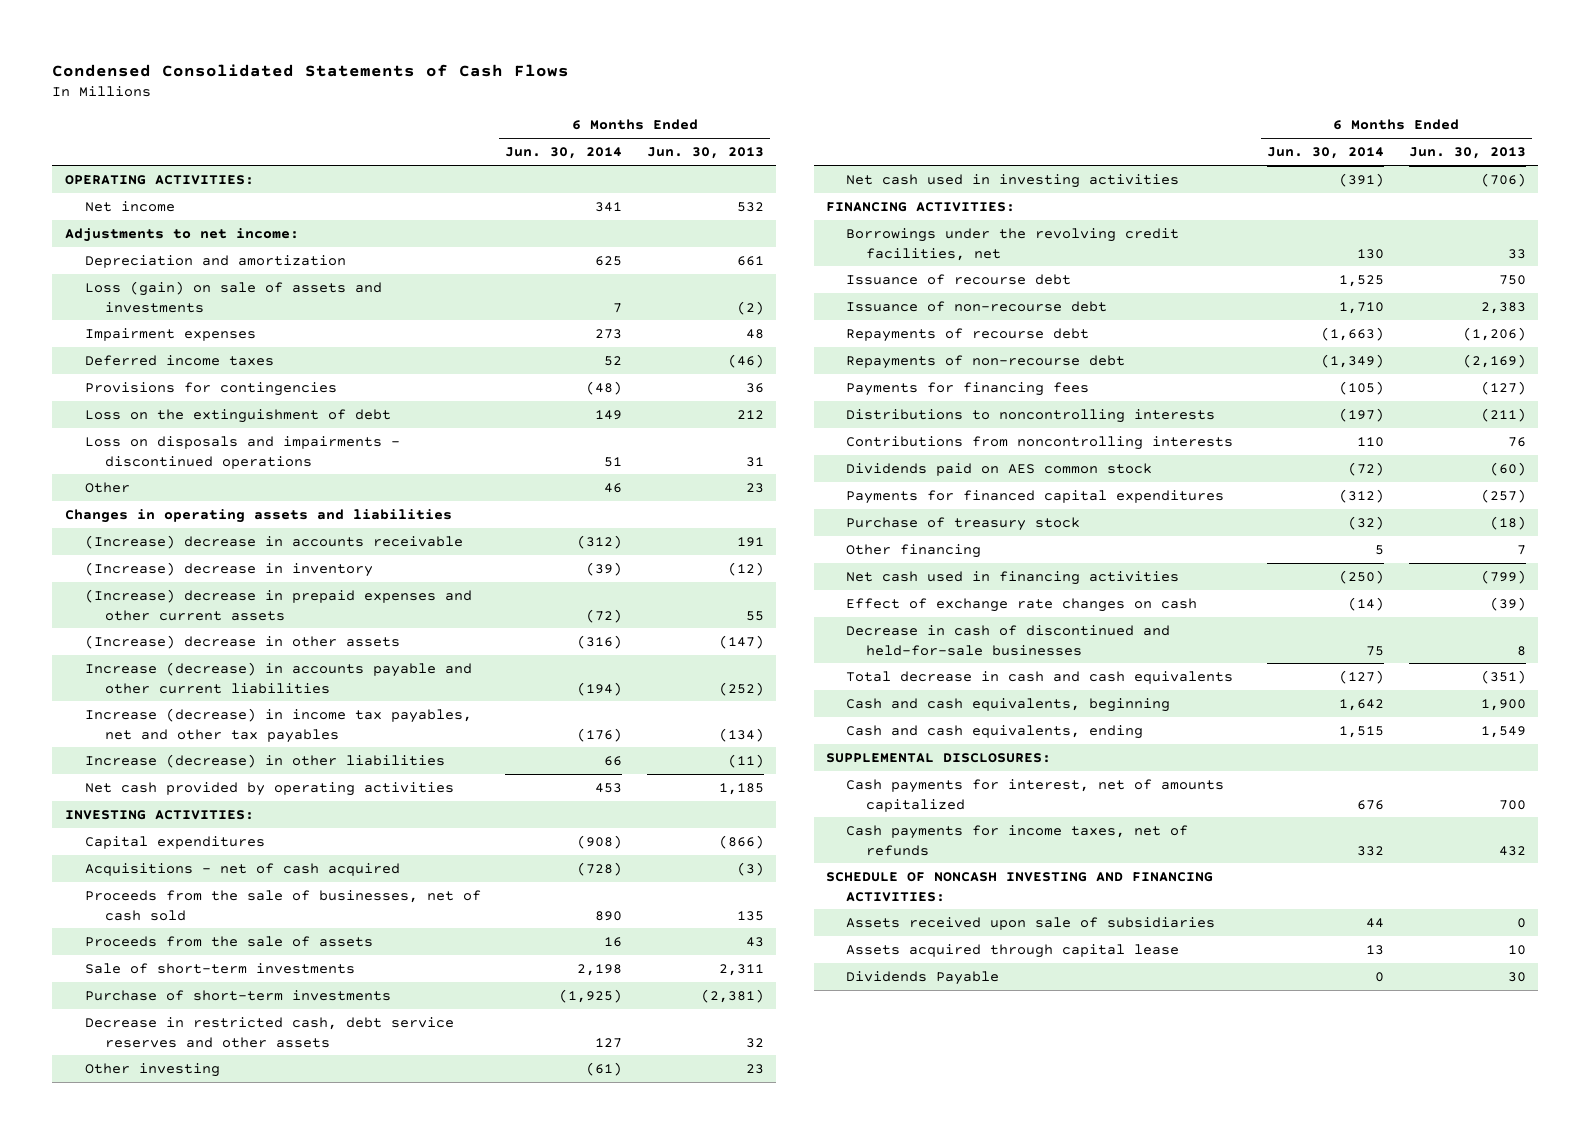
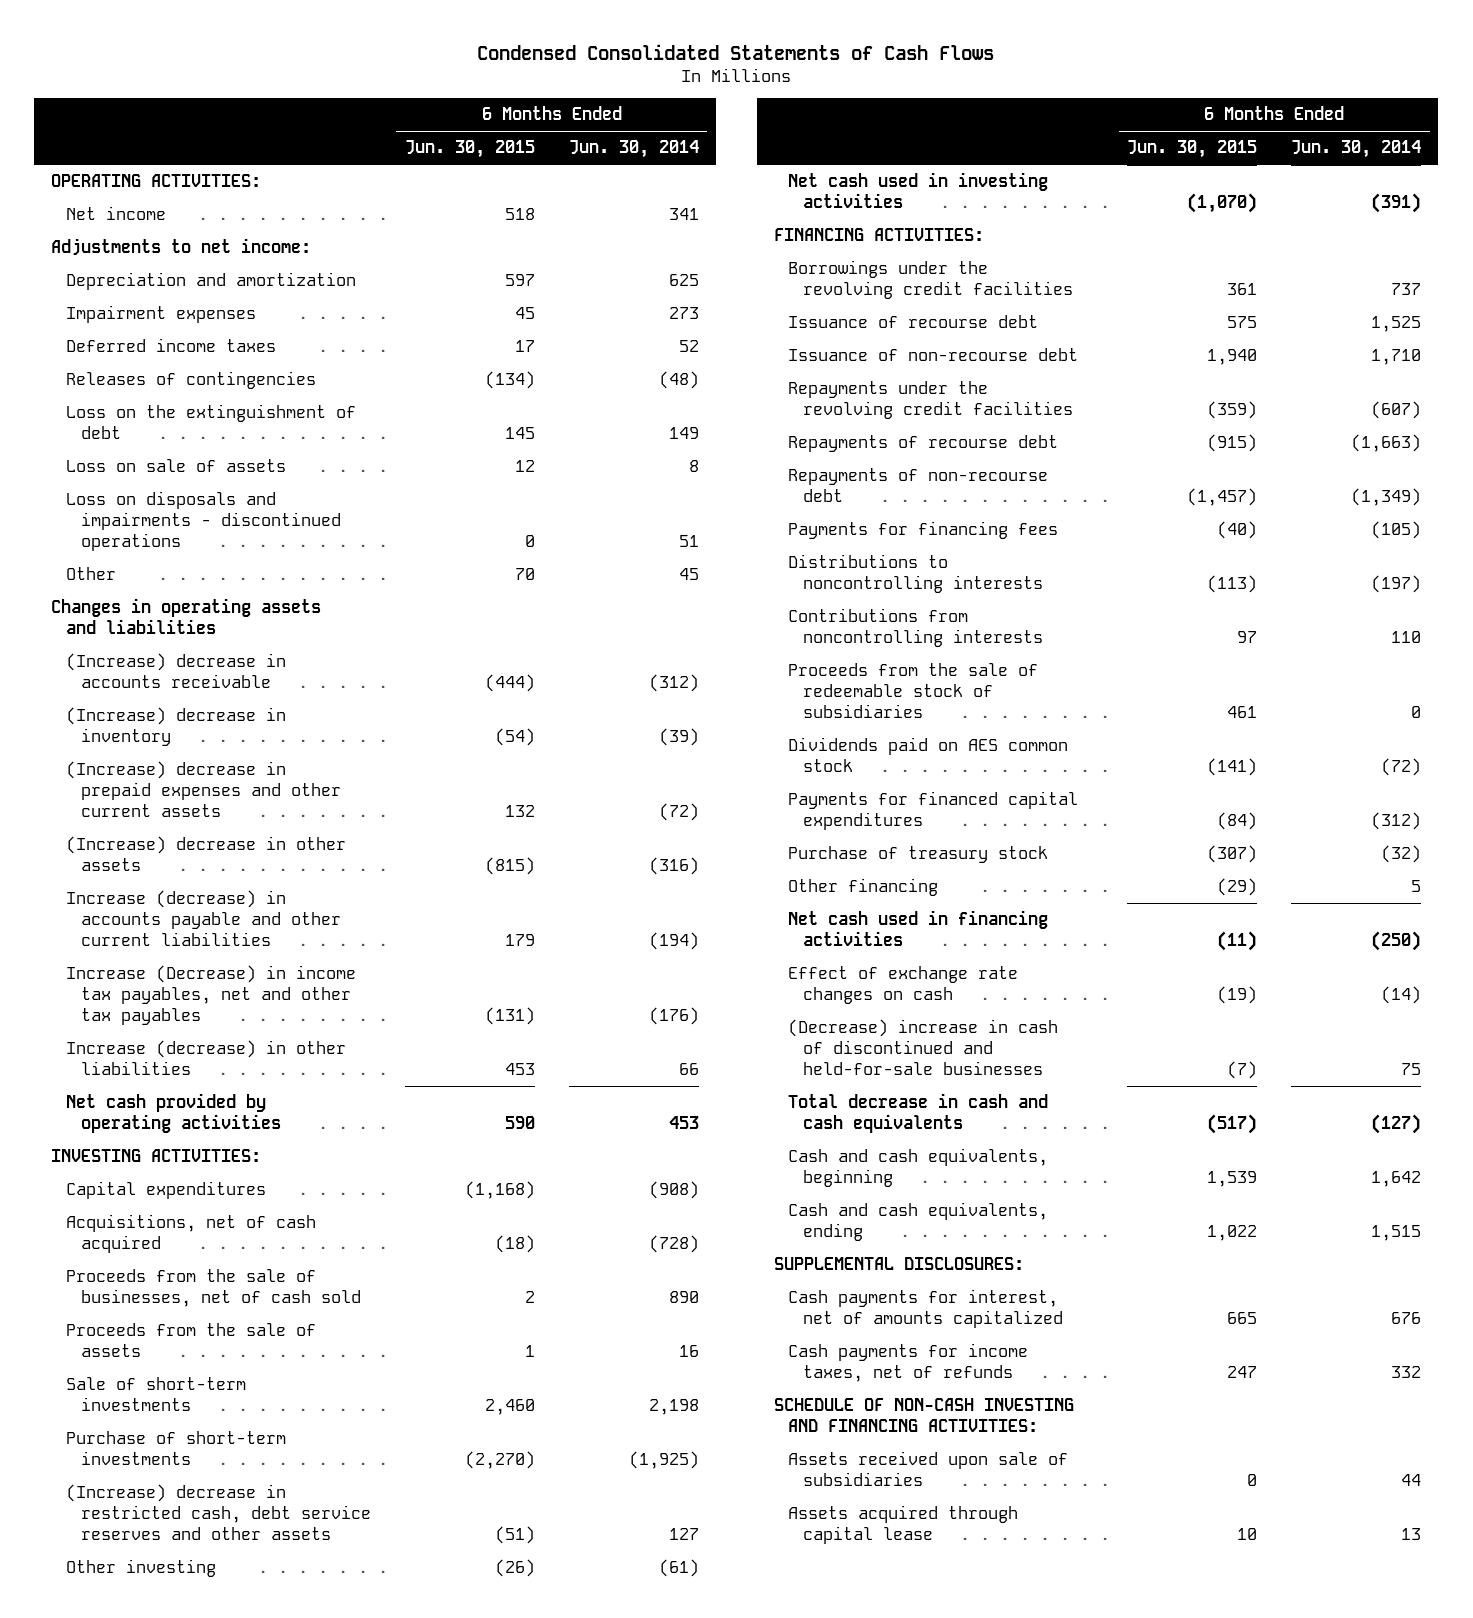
[646,147,764,160] Jun. 30, 2013 -> none
none -> [404,140,535,159] Jun. 30, 2015
[84,280,382,313] Loss (gain) on sale of assets and investments -> none
[84,381,337,396] Provisions for contingencies -> [66,371,317,390] Releases of contingencies
none -> [66,459,287,473] Loss on sale of assets
[604,482,623,493] 46 -> [678,568,699,581] 45
[84,707,472,743] Increase (decrease) in income tax payables, net and other tax payables -> [66,965,357,1026] Increase (Decrease) in income tax payables, net and other tax payables
[84,862,400,876] Acquisitions - net of cash acquired -> [66,1214,317,1254] Acquisitions, net of cash acquired
[84,1016,454,1048] Decrease in restricted cash, debt service reserves and other assets -> [66,1484,371,1541] (Increase) decrease in restricted cash, debt service reserves and other assets
[846,227,1180,261] Borrowings under the revolving credit facilities, net -> [788,260,1074,300] Borrowings under the revolving credit facilities
[1356,248,1384,259] 130 -> [1391,283,1422,296] 737
none -> [788,381,1074,420] Repayments under the revolving credit facilities
none -> [788,663,1039,719] Proceeds from the sale of redeemable stock of subsidiaries
[846,624,1171,656] Decrease in cash of discontinued and held-for-sale businesses -> [788,1019,1059,1076] (Decrease) increase in cash of discontinued and held-for-sale businesses
[826,871,1214,902] SCHEDULE OF NONCASH INVESTING AND FINANCING ACTIVITIES: -> [773,1398,1074,1433] SCHEDULE OF NON-CASH INVESTING AND FINANCING ACTIVITIES:
[846,970,1000,985] Dividends Payable -> none

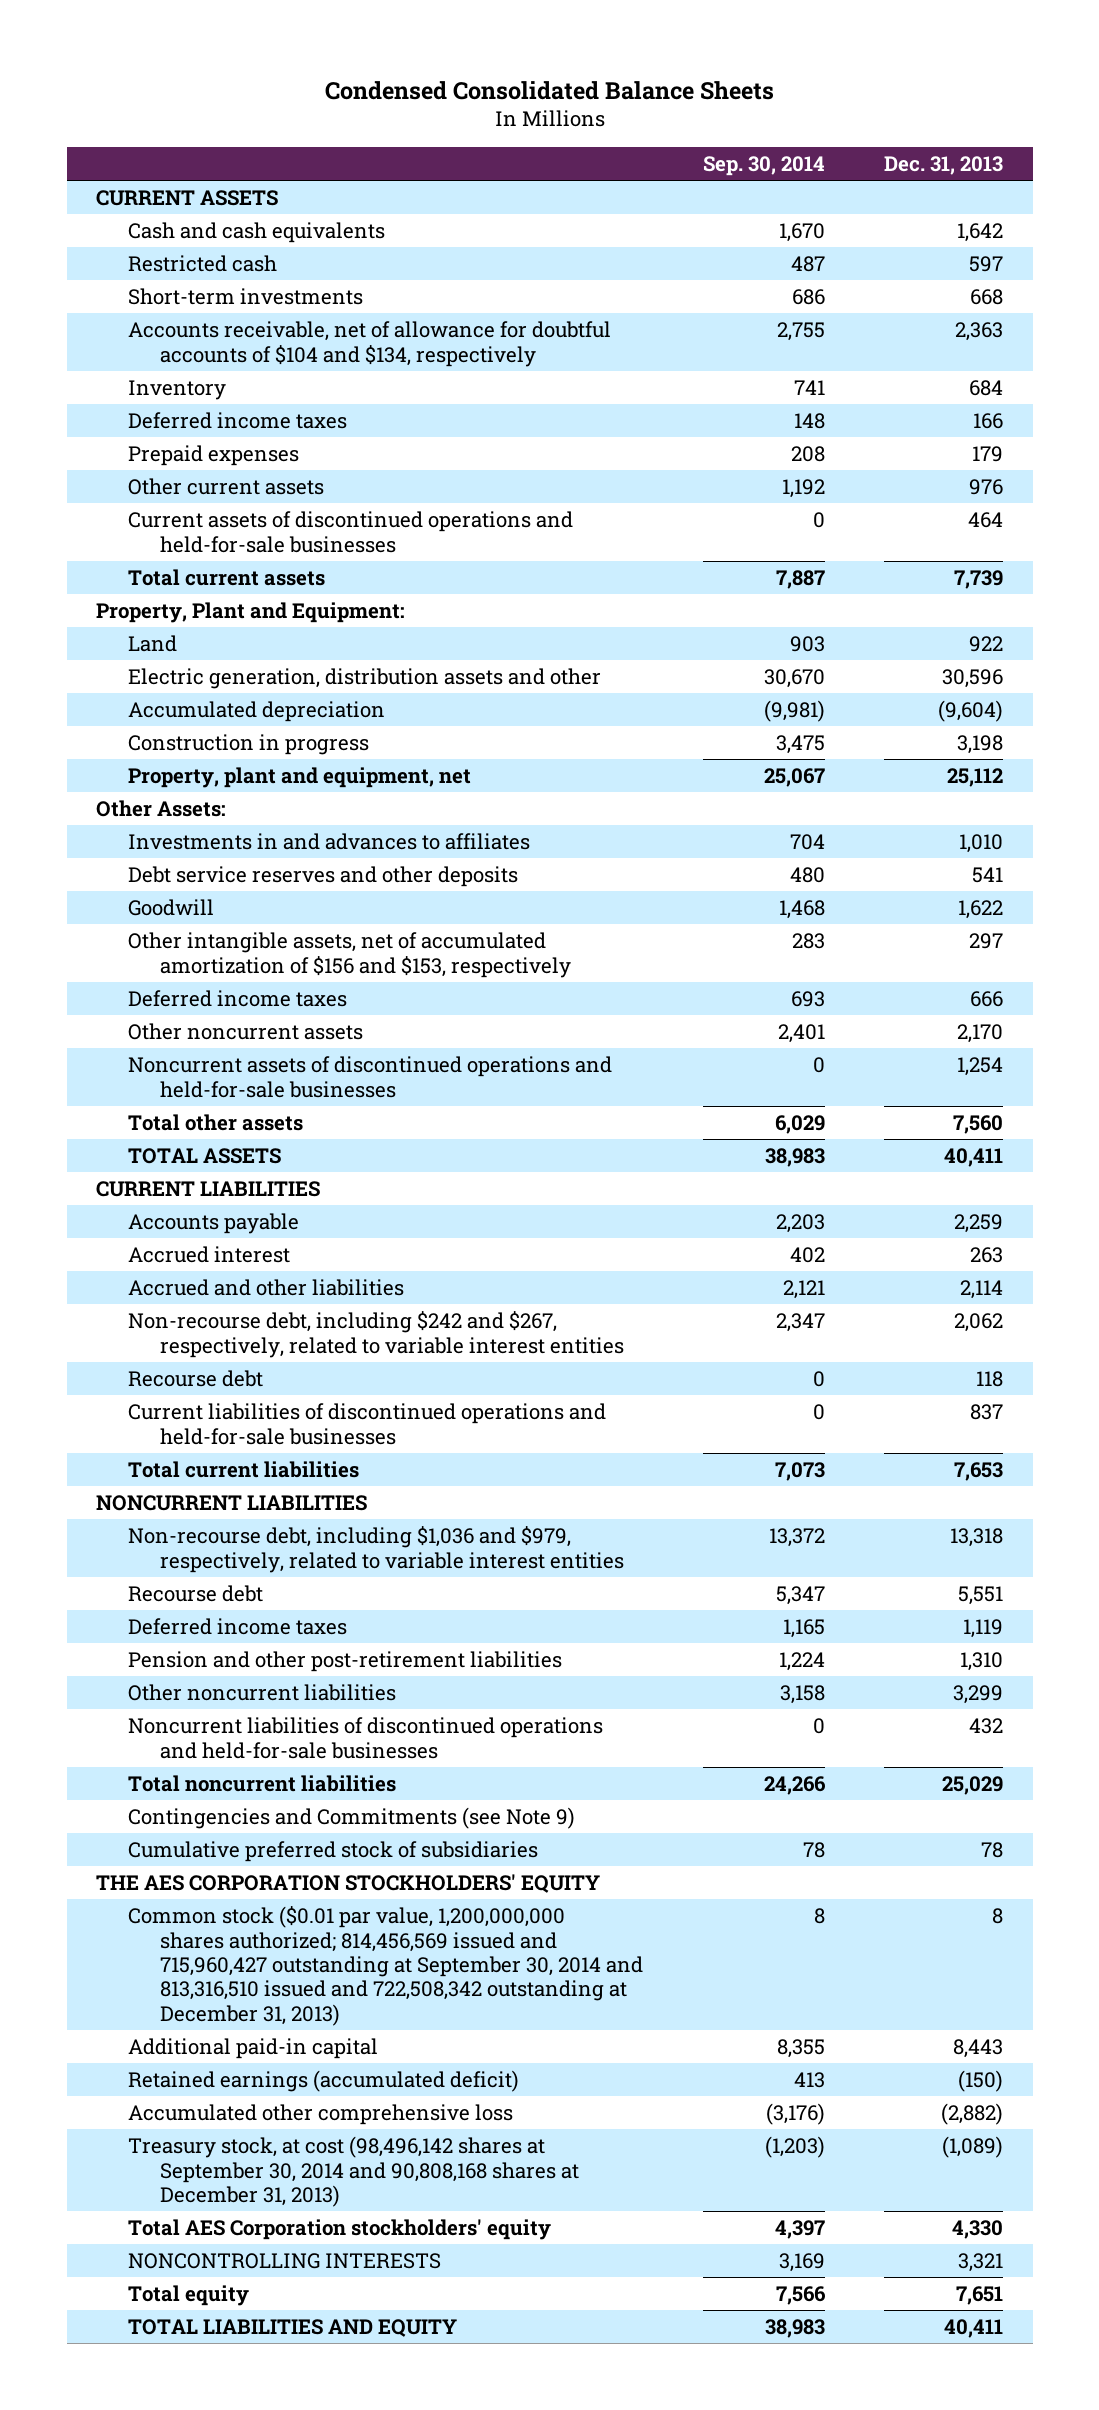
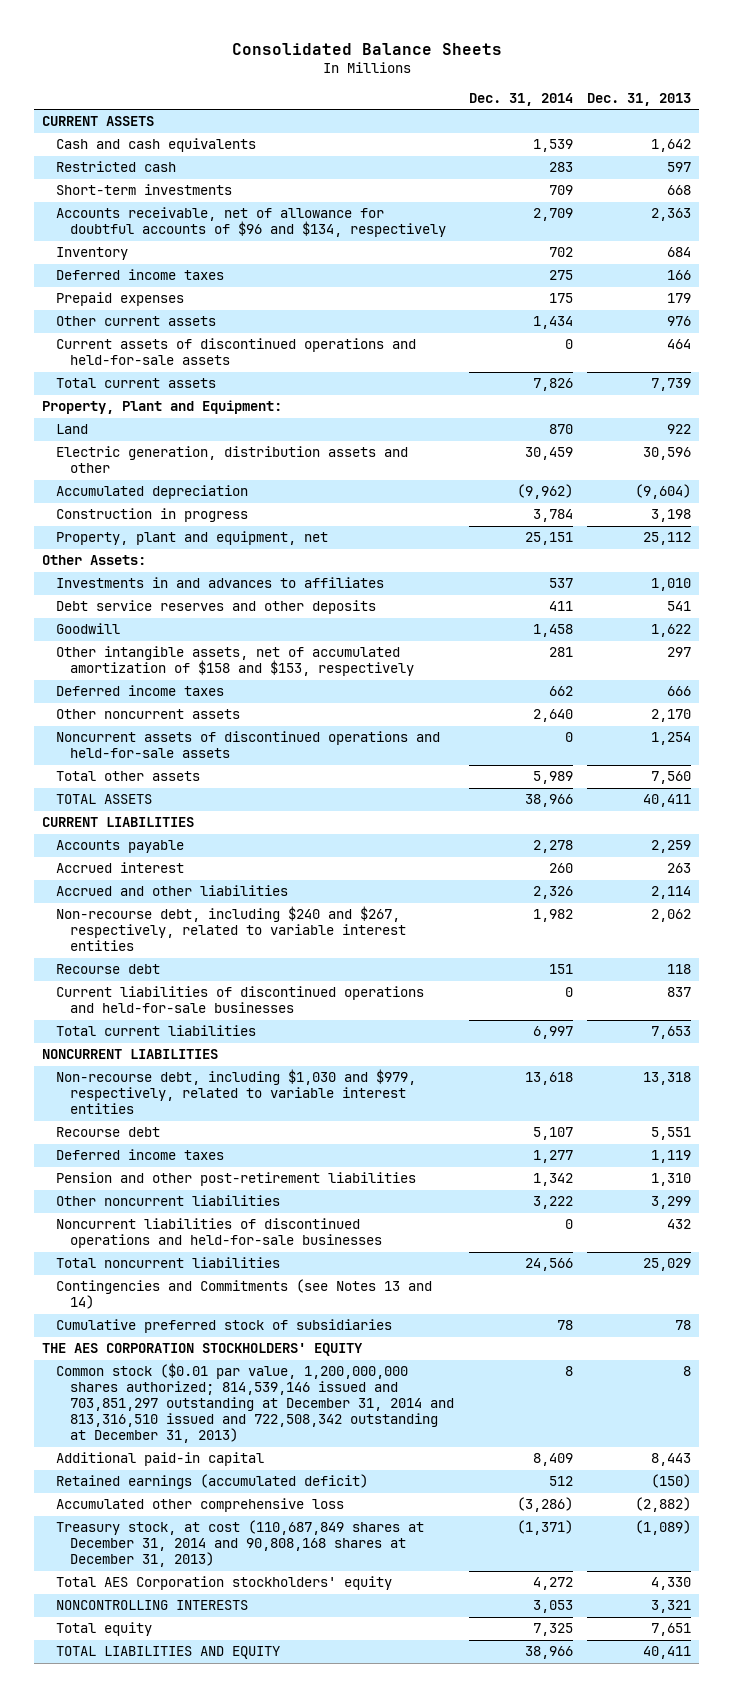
[324,80,774,100] Condensed Consolidated Balance Sheets -> [231,43,502,56] Consolidated Balance Sheets
[702,156,825,177] Sep. 30, 2014 -> none
none -> [468,92,573,106] Dec. 31, 2014
[128,321,612,367] Accounts receivable, net of allowance for doubtful accounts of $104 and $134, respectively -> [55,207,447,238] Accounts receivable, net of allowance for doubtful accounts of $96 and $134, respectively
[128,511,574,553] Current assets of discontinued operations and held-for-sale businesses -> [55,338,416,366] Current assets of discontinued operations and held-for-sale assets
[128,932,572,978] Other intangible assets, net of accumulated amortization of $156 and $153, respectively -> [55,646,415,677] Other intangible assets, net of accumulated amortization of $158 and $153, respectively
[128,1056,613,1098] Noncurrent assets of discontinued operations and held-for-sale businesses -> [55,731,440,759] Noncurrent assets of discontinued operations and held-for-sale assets
[128,1311,625,1358] Non-recourse debt, including $242 and $267, respectively, related to variable interest entities -> [55,906,407,952] Non-recourse debt, including $240 and $267, respectively, related to variable interest entities
[128,1526,625,1573] Non-recourse debt, including $1,036 and $979, respectively, related to variable interest entities -> [55,1069,416,1115] Non-recourse debt, including $1,030 and $979, respectively, related to variable interest entities
[128,1807,576,1830] Contingencies and Commitments (see Note 9) -> [55,1279,432,1310] Contingencies and Commitments (see Notes 13 and 14)
[128,1906,644,2026] Common stock ($0.01 par value, 1,200,000,000 shares authorized; 814,456,569 issued and 715,960,427 outstanding at September 30, 2014 and 813,316,510 issued and 722,508,342 outstanding at December 31, 2013) -> [55,1363,455,1444] Common stock ($0.01 par value, 1,200,000,000 shares authorized; 814,539,146 issued and 703,851,297 outstanding at December 31, 2014 and 813,316,510 issued and 722,508,342 outstanding at December 31, 2013)
[128,2136,580,2208] Treasury stock, at cost (98,496,142 shares at September 30, 2014 and 90,808,168 shares at December 31, 2013) -> [55,1520,424,1568] Treasury stock, at cost (110,687,849 shares at December 31, 2014 and 90,808,168 shares at December 31, 2013)

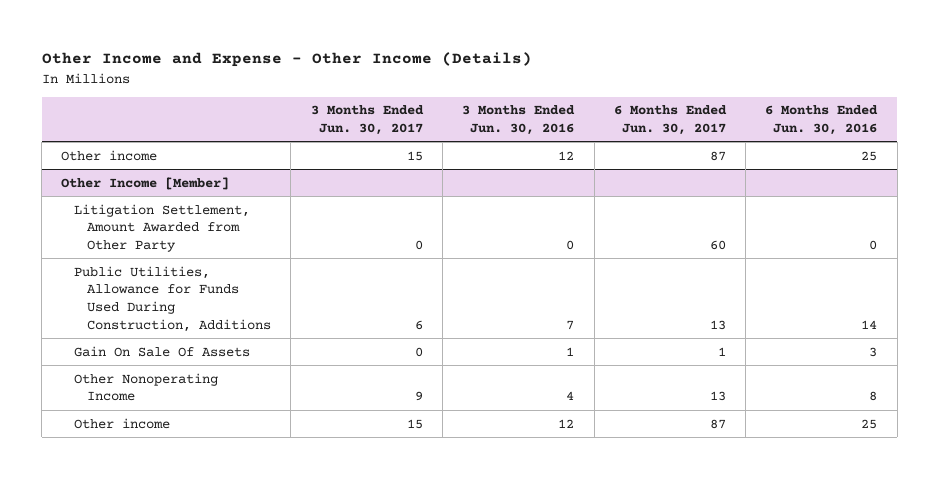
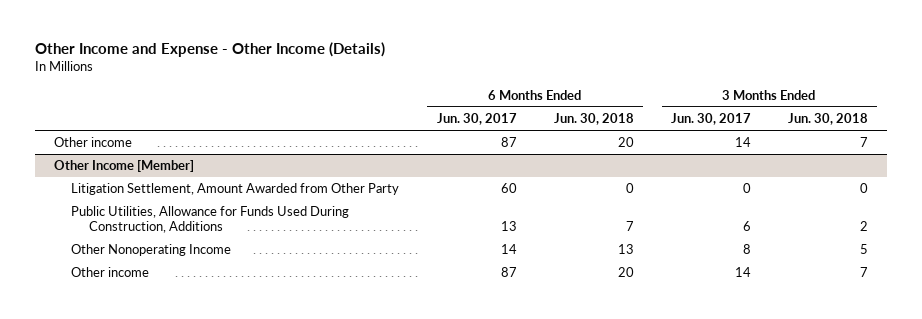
[462,105,576,135] 3 Months Ended Jun. 30, 2016 -> none
[765,105,879,135] 6 Months Ended Jun. 30, 2016 -> none
none -> [553,113,634,126] Jun. 30, 2018
none -> [788,113,869,126] Jun. 30, 2018
[406,150,423,161] 15 -> [734,137,751,148] 14
[74,345,251,357] Gain On Sale Of Assets -> none
[414,391,423,402] 9 -> [742,244,751,255] 8
[709,391,726,402] 13 -> [500,244,517,255] 14
[406,418,423,429] 15 -> [734,267,751,278] 14

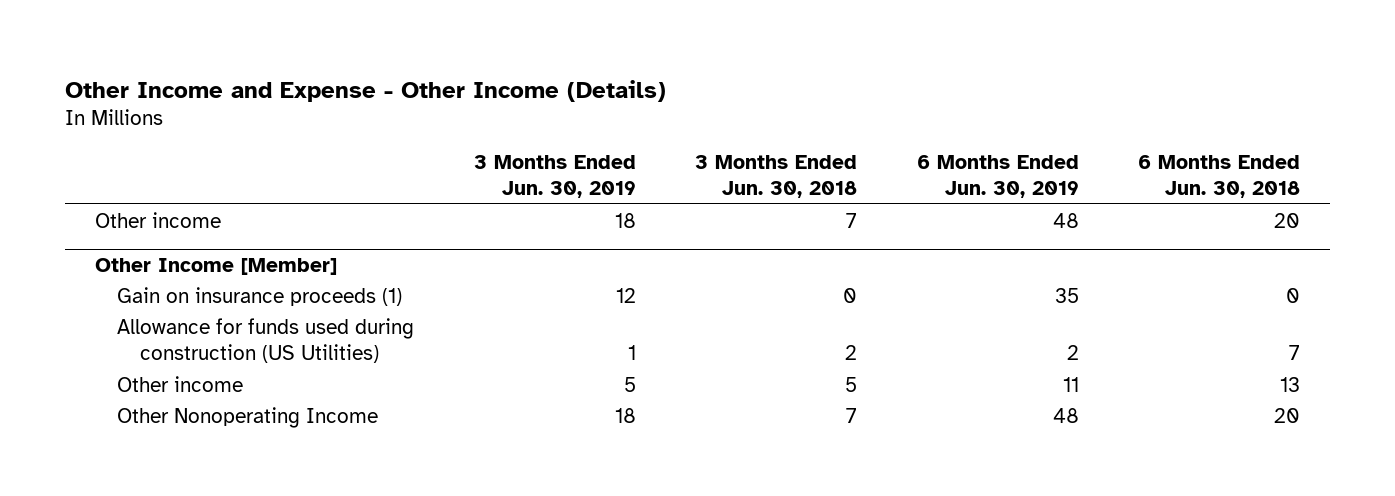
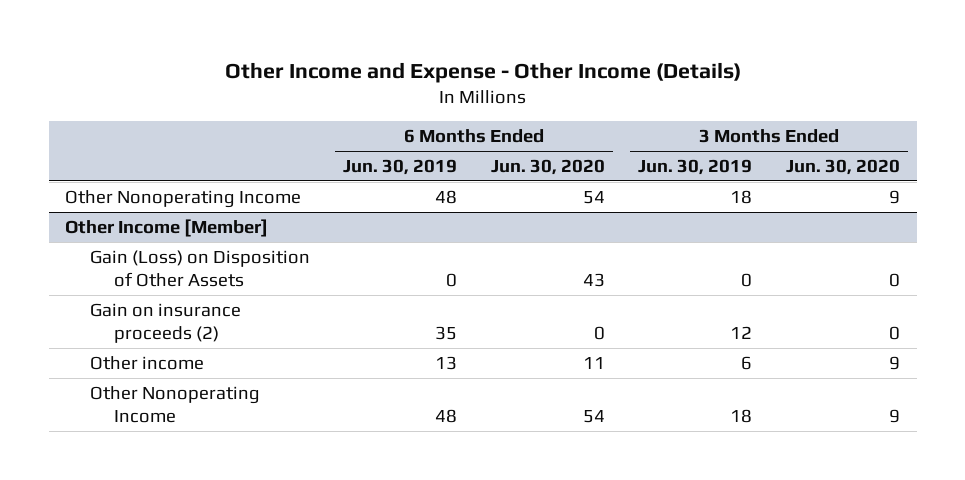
[695,154,858,199] 3 Months Ended Jun. 30, 2018 -> none
[1138,154,1301,199] 6 Months Ended Jun. 30, 2018 -> none
none -> [490,158,605,175] Jun. 30, 2020
none -> [785,158,900,175] Jun. 30, 2020
[95,211,222,228] Other income -> [65,189,302,208] Other Nonoperating Income
[117,317,415,363] Allowance for funds used during construction (US Utilities) -> none
none -> [89,249,310,288] Gain (Loss) on Disposition of Other Assets
[117,286,403,306] Gain on insurance proceeds (1) -> [89,302,241,344] Gain on insurance proceeds (2)
[623,376,636,392] 5 -> [741,355,753,370] 6
[1062,376,1079,392] 11 -> [435,355,458,370] 13

